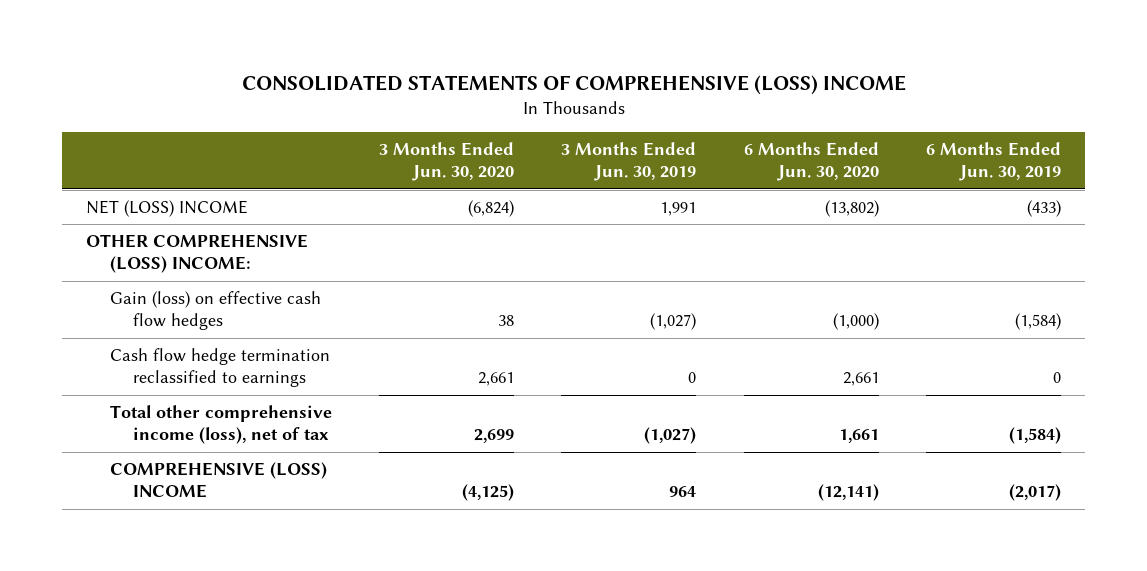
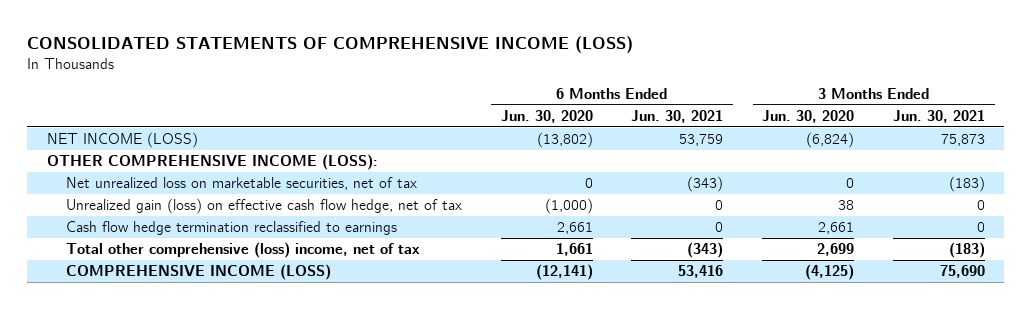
[241,74,906,95] CONSOLIDATED STATEMENTS OF COMPREHENSIVE (LOSS) INCOME -> [27,36,634,54] CONSOLIDATED STATEMENTS OF COMPREHENSIVE INCOME (LOSS)
[561,141,697,182] 3 Months Ended Jun. 30, 2019 -> none
[926,141,1062,182] 6 Months Ended Jun. 30, 2019 -> none
none -> [631,109,724,123] Jun. 30, 2021
none -> [892,109,985,123] Jun. 30, 2021
[85,199,248,217] NET (LOSS) INCOME -> [46,131,198,148] NET INCOME (LOSS)
[85,233,308,274] OTHER COMPREHENSIVE (LOSS) INCOME: -> [46,153,378,170] OTHER COMPREHENSIVE INCOME (LOSS):
none -> [66,176,418,190] Net unrealized loss on marketable securities, net of tax
[109,290,321,331] Gain (loss) on effective cash flow hedges -> [66,197,463,214] Unrealized gain (loss) on effective cash flow hedge, net of tax
[109,404,332,445] Total other comprehensive income (loss), net of tax -> [66,241,421,258] Total other comprehensive (loss) income, net of tax
[109,461,327,499] COMPREHENSIVE (LOSS) INCOME -> [66,263,332,280] COMPREHENSIVE INCOME (LOSS)

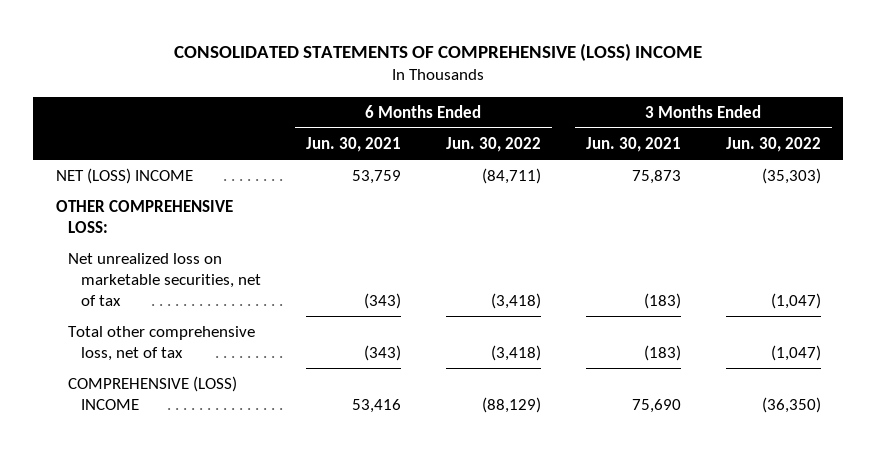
[27,36,634,54] CONSOLIDATED STATEMENTS OF COMPREHENSIVE INCOME (LOSS) -> [174,43,703,62] CONSOLIDATED STATEMENTS OF COMPREHENSIVE (LOSS) INCOME
[500,109,593,123] Jun. 30, 2020 -> none
[762,109,855,123] Jun. 30, 2020 -> none
none -> [445,136,541,152] Jun. 30, 2022
none -> [725,136,821,152] Jun. 30, 2022
[46,131,198,148] NET INCOME (LOSS) -> [55,167,193,184] NET (LOSS) INCOME
[46,153,378,170] OTHER COMPREHENSIVE INCOME (LOSS): -> [55,199,233,233] OTHER COMPREHENSIVE LOSS:
[66,197,463,214] Unrealized gain (loss) on effective cash flow hedge, net of tax -> none
[66,220,398,235] Cash flow hedge termination reclassified to earnings -> none
[66,241,421,258] Total other comprehensive (loss) income, net of tax -> [68,325,256,361] Total other comprehensive loss, net of tax
[66,263,332,280] COMPREHENSIVE INCOME (LOSS) -> [68,375,238,410] COMPREHENSIVE (LOSS) INCOME

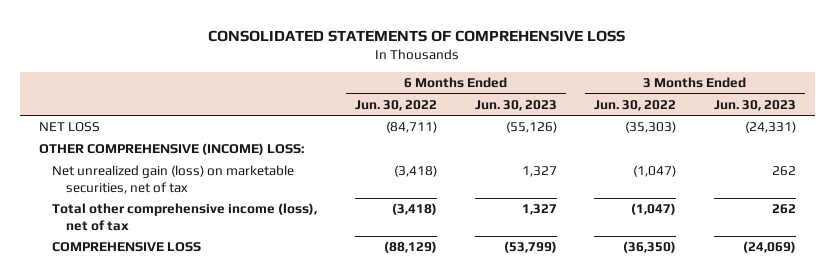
[174,43,703,62] CONSOLIDATED STATEMENTS OF COMPREHENSIVE (LOSS) INCOME -> [208,29,626,42] CONSOLIDATED STATEMENTS OF COMPREHENSIVE LOSS
[305,136,401,152] Jun. 30, 2021 -> none
[585,136,681,152] Jun. 30, 2021 -> none
none -> [474,99,557,111] Jun. 30, 2023
none -> [713,99,796,111] Jun. 30, 2023
[55,167,193,184] NET (LOSS) INCOME -> [38,122,100,133] NET LOSS
[55,199,233,233] OTHER COMPREHENSIVE LOSS: -> [38,143,304,156] OTHER COMPREHENSIVE (INCOME) LOSS:
[68,252,262,306] Net unrealized loss on marketable securities, net of tax -> [52,165,295,195] Net unrealized gain (loss) on marketable securities, net of tax
[68,325,256,361] Total other comprehensive loss, net of tax -> [52,203,318,232] Total other comprehensive income (loss), net of tax
[68,375,238,410] COMPREHENSIVE (LOSS) INCOME -> [52,242,202,253] COMPREHENSIVE LOSS

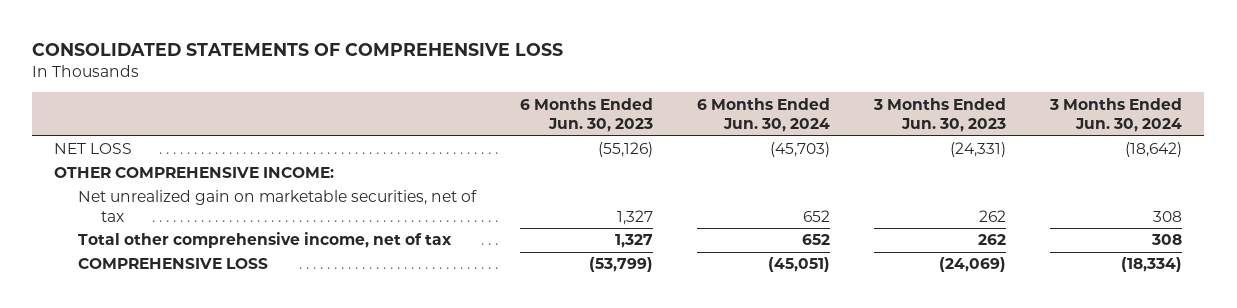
[355,99,438,111] Jun. 30, 2022 -> none
[594,99,677,111] Jun. 30, 2022 -> none
none -> [696,97,830,132] 6 Months Ended Jun. 30, 2024
none -> [1049,97,1183,132] 3 Months Ended Jun. 30, 2024
[38,143,304,156] OTHER COMPREHENSIVE (INCOME) LOSS: -> [54,167,335,179] OTHER COMPREHENSIVE INCOME:
[52,165,295,195] Net unrealized gain (loss) on marketable securities, net of tax -> [77,190,477,222] Net unrealized gain on marketable securities, net of tax
[52,203,318,232] Total other comprehensive income (loss), net of tax -> [77,232,452,249] Total other comprehensive income, net of tax

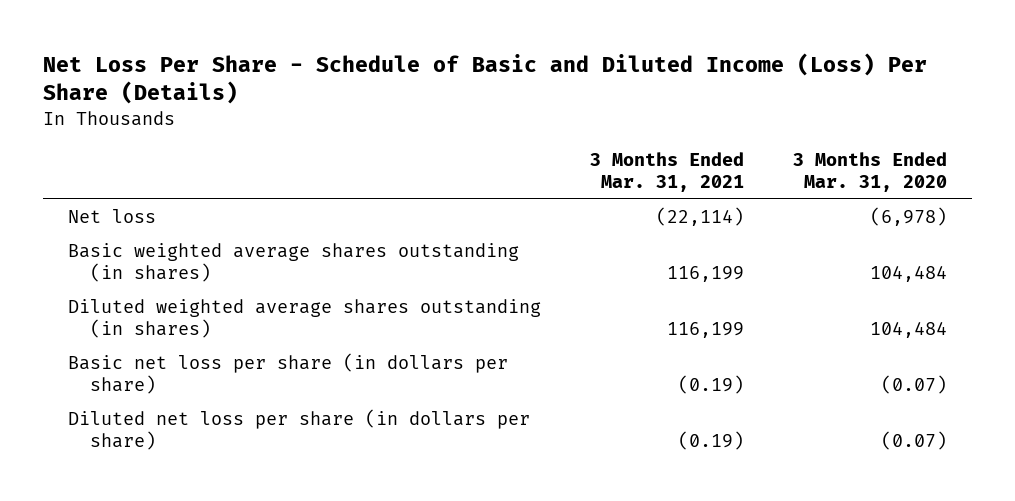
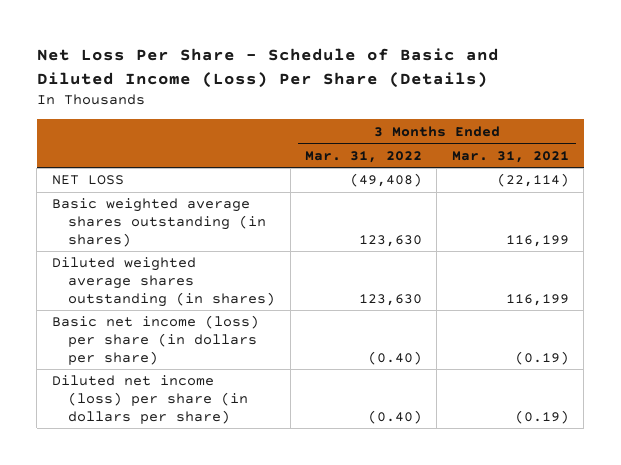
[793,152,948,193] 3 Months Ended Mar. 31, 2020 -> none
none -> [305,150,423,163] Mar. 31, 2022
[68,209,157,224] Net loss -> [51,175,124,186] NET LOSS
[68,353,509,395] Basic net loss per share (in dollars per share) -> [51,315,259,365] Basic net income (loss) per share (in dollars per share)
[68,409,531,451] Diluted net loss per share (in dollars per share) -> [51,375,249,424] Diluted net income (loss) per share (in dollars per share)

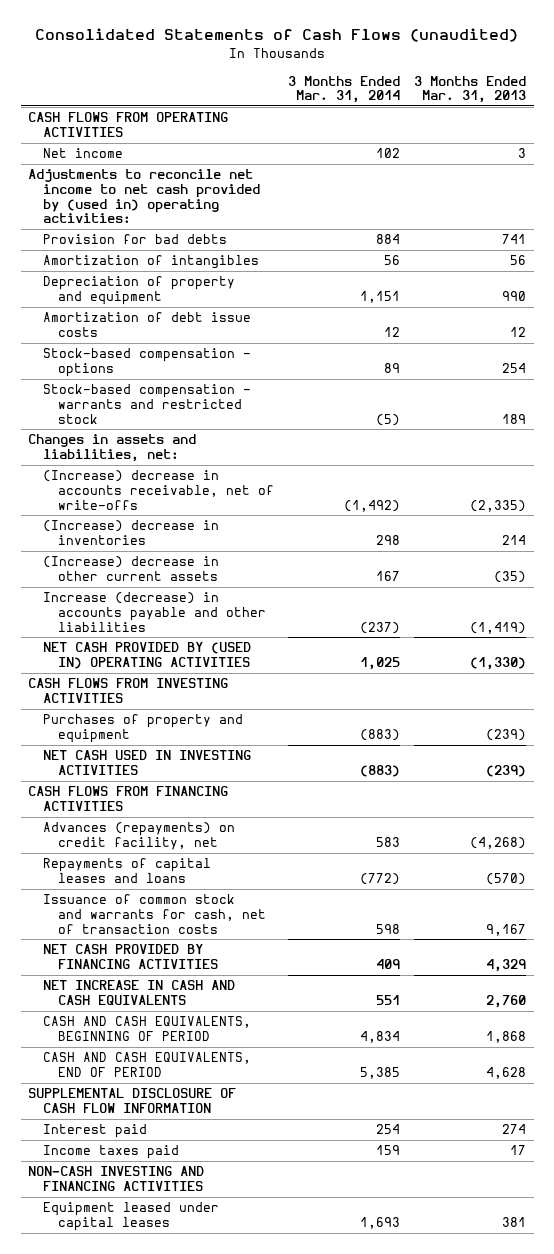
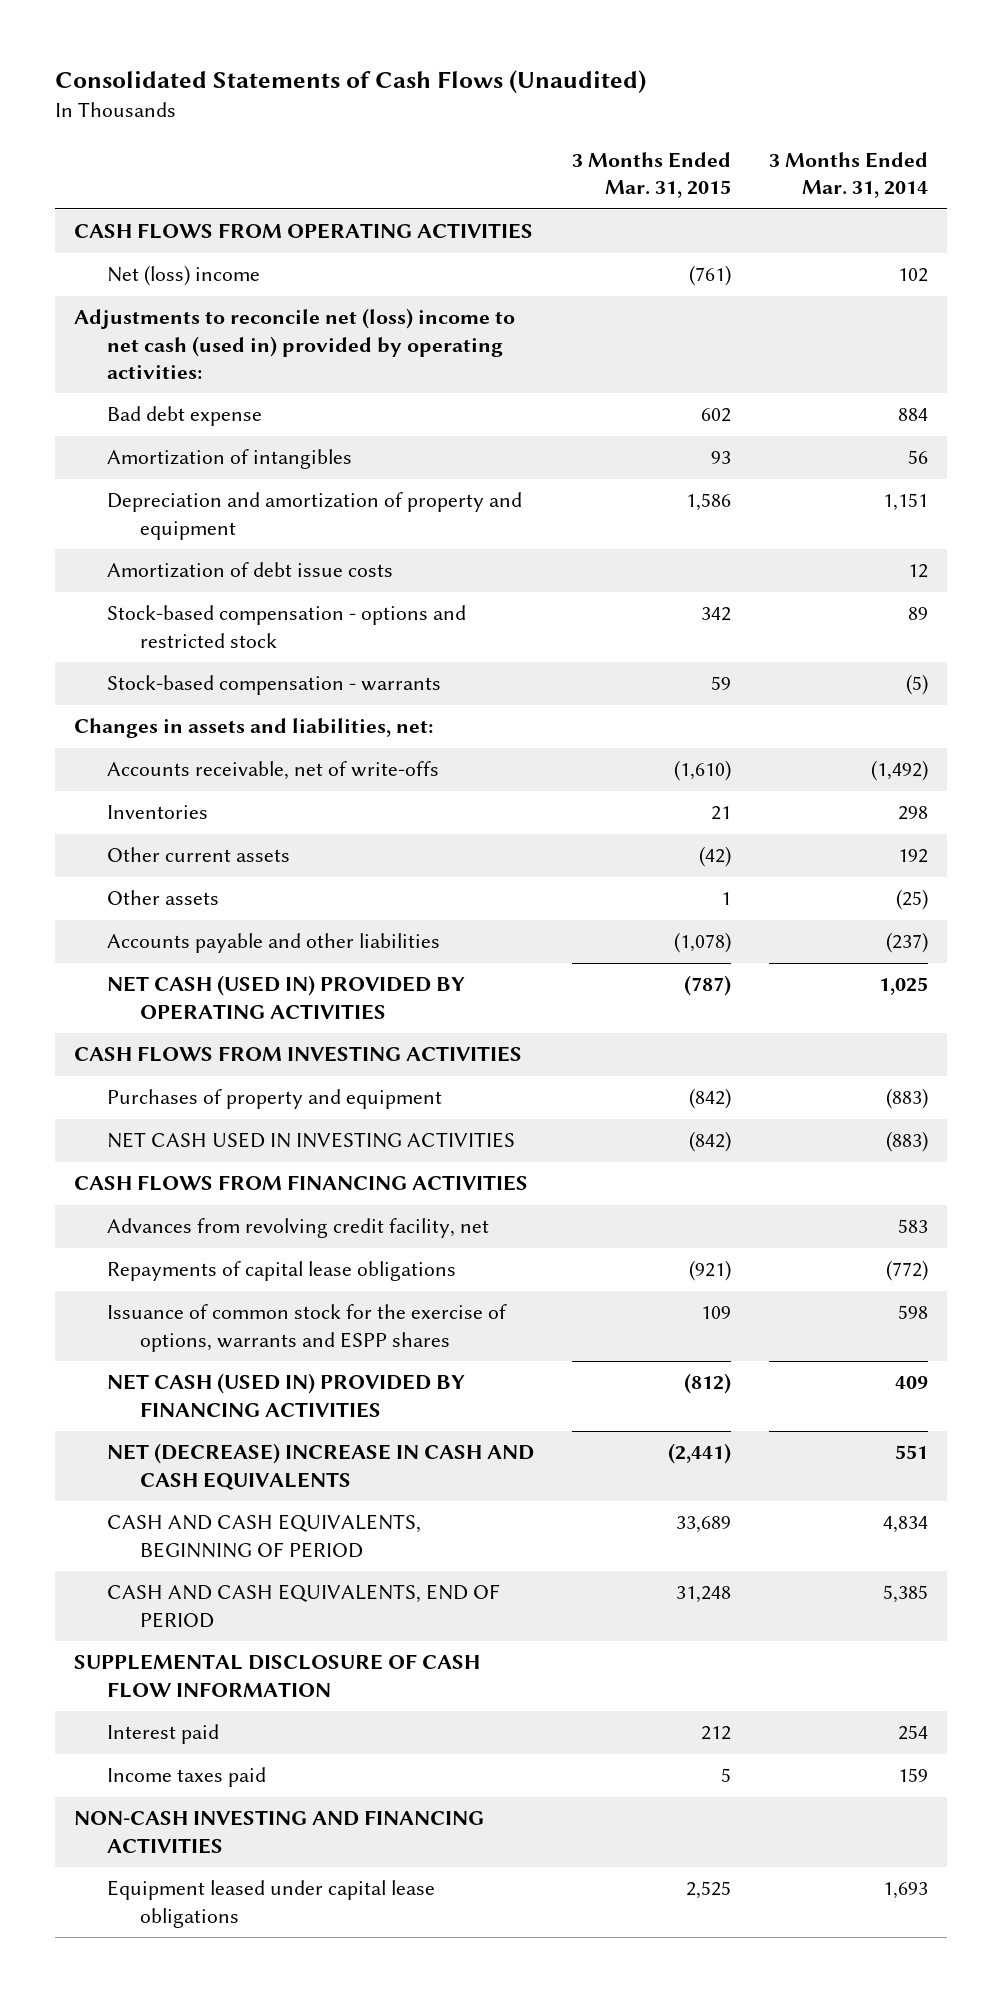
[35,28,519,43] Consolidated Statements of Cash Flows (unaudited) -> [54,69,646,94] Consolidated Statements of Cash Flows (Unaudited)
[414,75,527,104] 3 Months Ended Mar. 31, 2013 -> none
none -> [571,151,731,199] 3 Months Ended Mar. 31, 2015
[42,148,123,159] Net income -> [106,265,260,287] Net (loss) income
[27,169,260,224] Adjustments to reconcile net income to net cash provided by (used in) operating activities: -> [73,308,515,380] Adjustments to reconcile net (loss) income to net cash (used in) provided by operating activities:
[42,234,227,245] Provision for bad debts -> [106,406,262,427] Bad debt expense
[42,276,235,306] Depreciation of property and equipment -> [106,492,522,540] Depreciation and amortization of property and equipment
[42,348,251,378] Stock-based compensation - options -> [106,605,466,648] Stock-based compensation - options and restricted stock
[42,384,251,424] Stock-based compensation - warrants and restricted stock -> [106,675,441,696] Stock-based compensation - warrants
[42,470,274,510] (Increase) decrease in accounts receivable, net of write-offs -> [106,761,439,781] Accounts receivable, net of write-offs
[42,520,219,546] (Increase) decrease in inventories -> [106,805,208,820] Inventories
[42,556,219,582] (Increase) decrease in other current assets -> [106,847,290,863] Other current assets
[375,571,400,582] 167 -> [897,849,928,864] 192
none -> [106,890,219,906] Other assets
[42,592,266,632] Increase (decrease) in accounts payable and other liabilities -> [106,933,440,954] Accounts payable and other liabilities
[42,642,251,670] NET CASH PROVIDED BY (USED IN) OPERATING ACTIVITIES -> [106,975,465,1020] NET CASH (USED IN) PROVIDED BY OPERATING ACTIVITIES
[42,822,235,851] Advances (repayments) on credit facility, net -> [106,1218,489,1239] Advances from revolving credit facility, net
[42,858,211,884] Repayments of capital leases and loans -> [106,1261,456,1282] Repayments of capital lease obligations
[42,894,266,934] Issuance of common stock and warrants for cash, net of transaction costs -> [106,1304,507,1352] Issuance of common stock for the exercise of options, warrants and ESPP shares
[42,944,218,970] NET CASH PROVIDED BY FINANCING ACTIVITIES -> [106,1373,465,1418] NET CASH (USED IN) PROVIDED BY FINANCING ACTIVITIES
[42,980,235,1006] NET INCREASE IN CASH AND CASH EQUIVALENTS -> [106,1443,534,1490] NET (DECREASE) INCREASE IN CASH AND CASH EQUIVALENTS
[42,1202,219,1232] Equipment leased under capital leases -> [106,1880,435,1928] Equipment leased under capital lease obligations

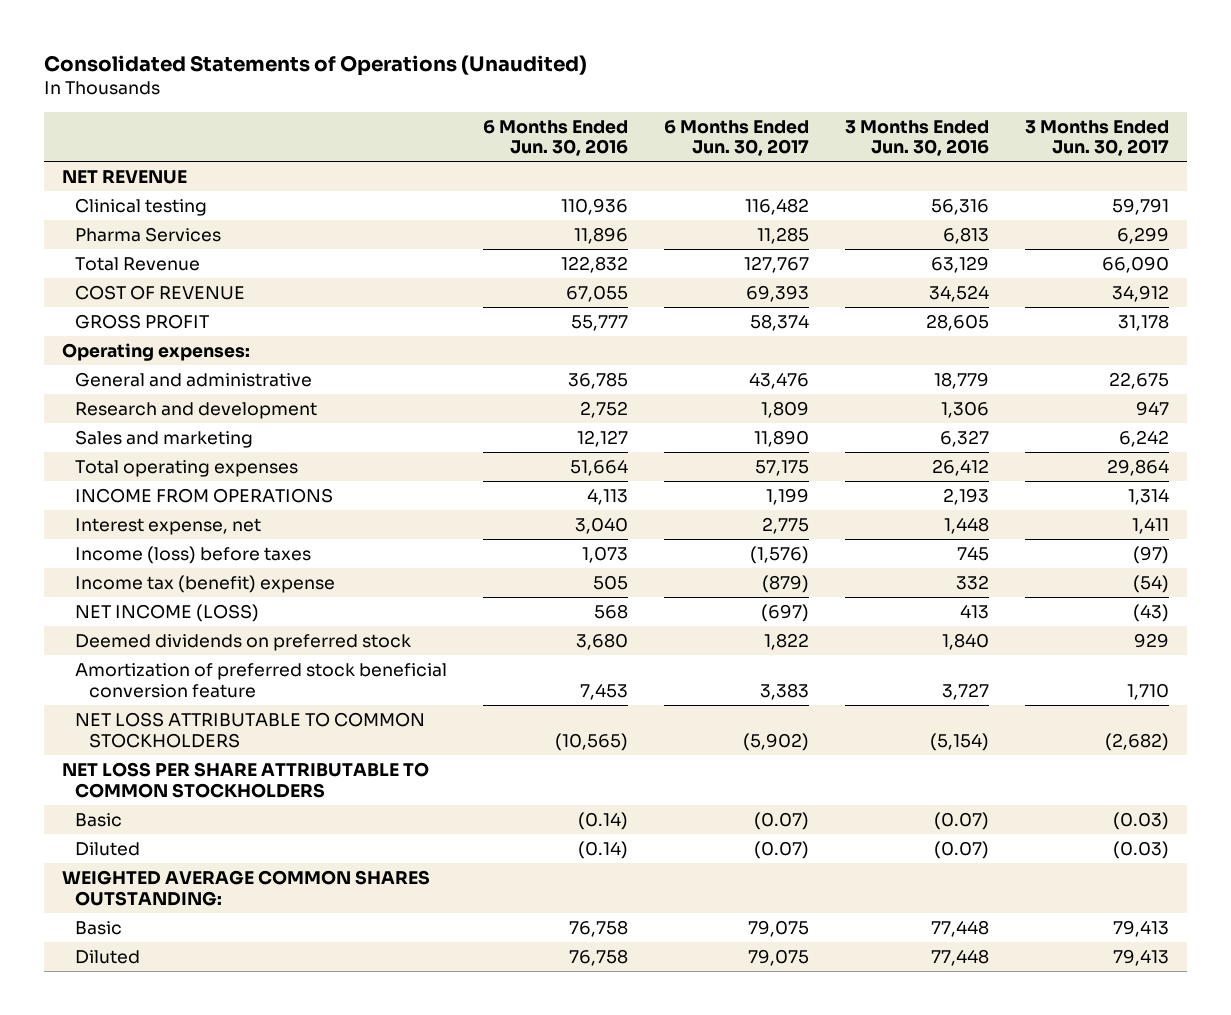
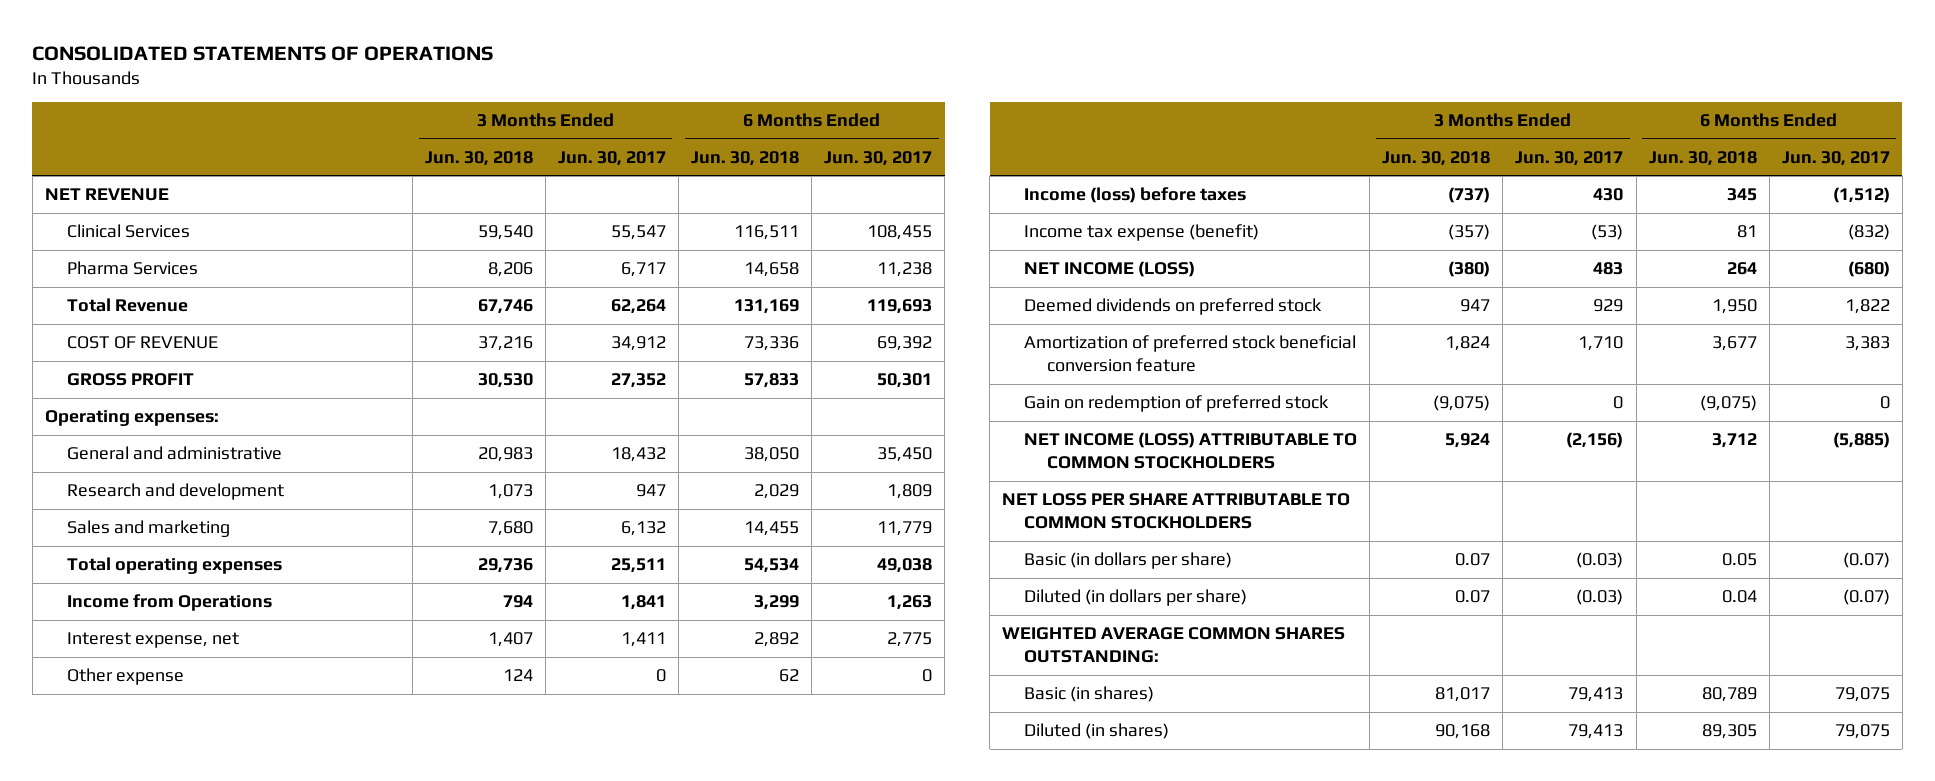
[43,54,587,76] Consolidated Statements of Operations (Unaudited) -> [32,46,494,62] CONSOLIDATED STATEMENTS OF OPERATIONS
[483,119,629,157] 6 Months Ended Jun. 30, 2016 -> none
[845,119,990,157] 3 Months Ended Jun. 30, 2016 -> none
none -> [425,150,534,166] Jun. 30, 2018
none -> [691,150,800,166] Jun. 30, 2018
[75,197,208,216] Clinical testing -> [67,224,191,239] Clinical Services
[745,197,810,215] 116,482 -> [867,225,933,241] 108,455
[1111,197,1169,215] 59,791 -> [611,225,667,241] 55,547
[757,226,810,244] 11,285 -> [877,262,933,278] 11,238
[1116,226,1169,244] 6,299 -> [621,262,667,278] 6,717
[744,255,810,273] 127,767 -> [867,299,933,315] 119,693
[1101,255,1169,273] 66,090 -> [611,299,667,315] 62,264
[746,284,810,302] 69,393 -> [877,336,933,352] 69,392
[750,313,810,331] 58,374 -> [877,373,933,389] 50,301
[1117,313,1169,331] 31,178 -> [611,373,667,389] 27,352
[749,371,810,389] 43,476 -> [877,447,933,463] 35,450
[1108,371,1169,389] 22,675 -> [611,447,667,463] 18,432
[754,429,810,447] 11,890 -> [877,521,933,537] 11,779
[1118,429,1169,447] 6,242 -> [621,521,667,537] 6,132
[755,459,810,476] 57,175 -> [877,558,933,574] 49,038
[1106,458,1169,476] 29,864 -> [611,558,667,574] 25,511
[75,487,334,503] INCOME FROM OPERATIONS -> [67,594,273,612] Income from Operations
[766,487,810,505] 1,199 -> [887,595,933,611] 1,263
[1127,487,1169,505] 1,314 -> [621,595,667,611] 1,841
none -> [67,668,185,686] Other expense
[750,545,810,564] (1,576) -> [1832,187,1890,204] (1,512)
[1132,545,1169,564] (97) -> [1593,188,1624,202] 430
[75,574,336,593] Income tax (benefit) expense -> [1024,224,1260,242] Income tax expense (benefit)
[762,574,810,593] (879) -> [1847,224,1890,241] (832)
[1132,574,1169,593] (54) -> [1591,224,1624,241] (53)
[761,603,810,622] (697) -> [1847,261,1890,278] (680)
[1132,603,1169,622] (43) -> [1593,262,1624,276] 483
none -> [1024,395,1330,413] Gain on redemption of preferred stock
[75,711,426,748] NET LOSS ATTRIBUTABLE TO COMMON STOCKHOLDERS -> [1024,432,1358,470] NET INCOME (LOSS) ATTRIBUTABLE TO COMMON STOCKHOLDERS
[743,732,810,751] (5,902) -> [1832,432,1890,449] (5,885)
[1104,732,1169,751] (2,682) -> [1566,432,1624,449] (2,156)
[75,812,123,827] Basic -> [1024,552,1233,570] Basic (in dollars per share)
[75,841,141,856] Diluted -> [1024,589,1248,607] Diluted (in dollars per share)
[75,920,123,935] Basic -> [1024,686,1155,703] Basic (in shares)
[75,949,141,964] Diluted -> [1024,723,1170,740] Diluted (in shares)

